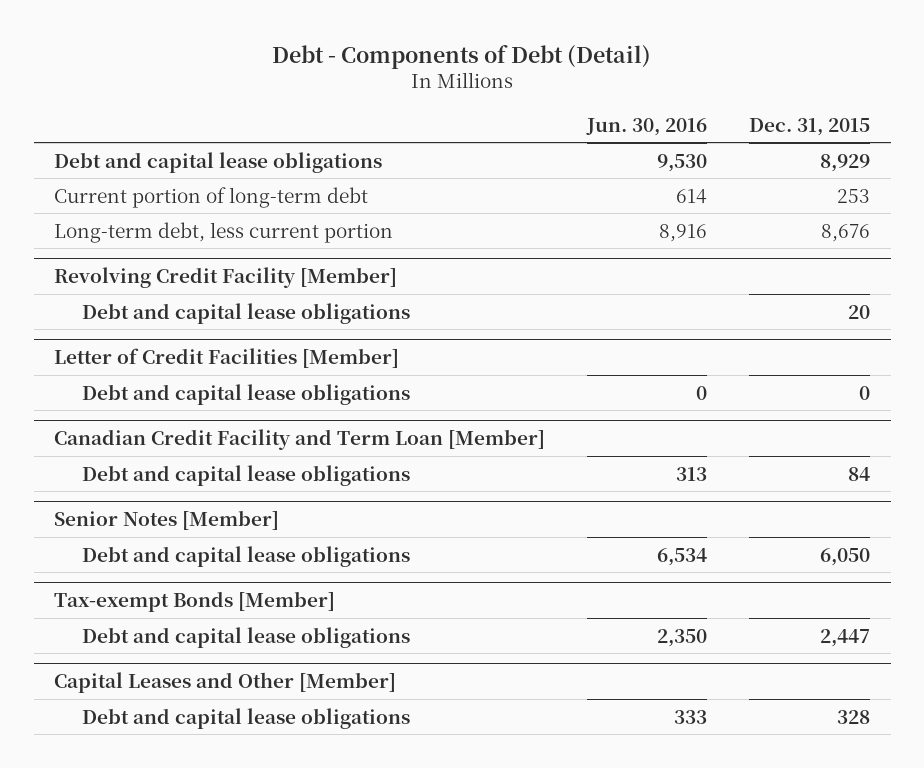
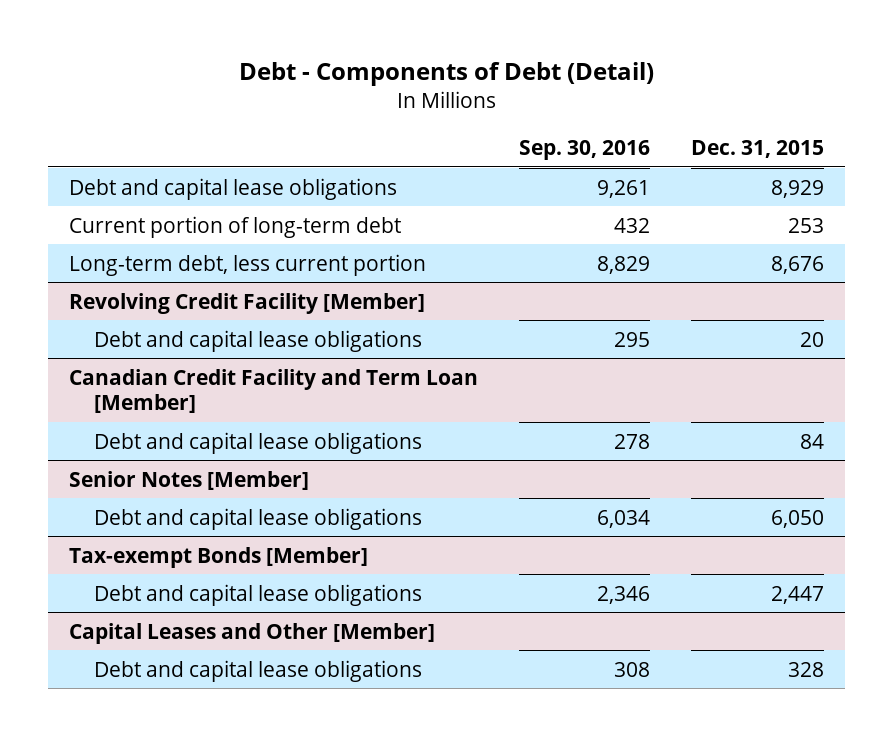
[586,117,708,136] Jun. 30, 2016 -> none
none -> [519,139,651,160] Sep. 30, 2016
[54,348,400,369] Letter of Credit Facilities [Member] -> none
[81,383,410,405] Debt and capital lease obligations -> none

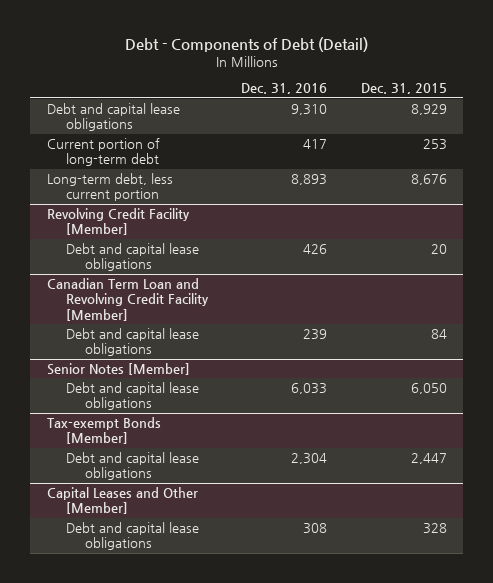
[519,139,651,160] Sep. 30, 2016 -> none
none -> [241,83,328,95] Dec. 31, 2016
[68,368,478,414] Canadian Credit Facility and Term Loan [Member] -> [46,277,209,321] Canadian Term Loan and Revolving Credit Facility [Member]

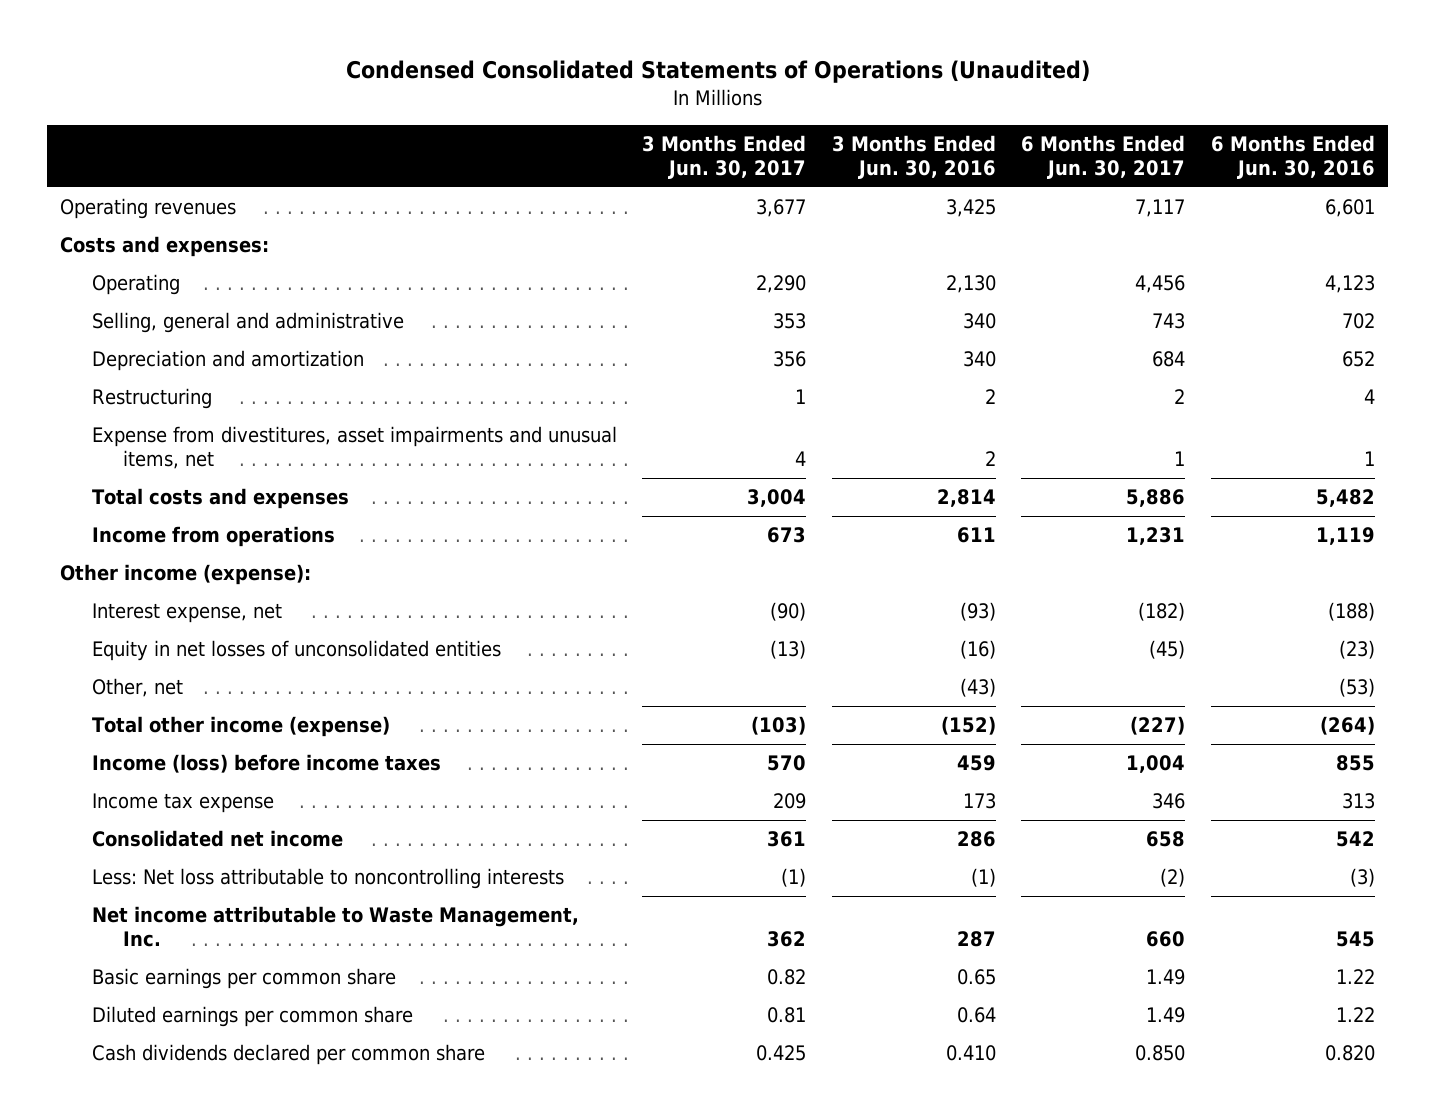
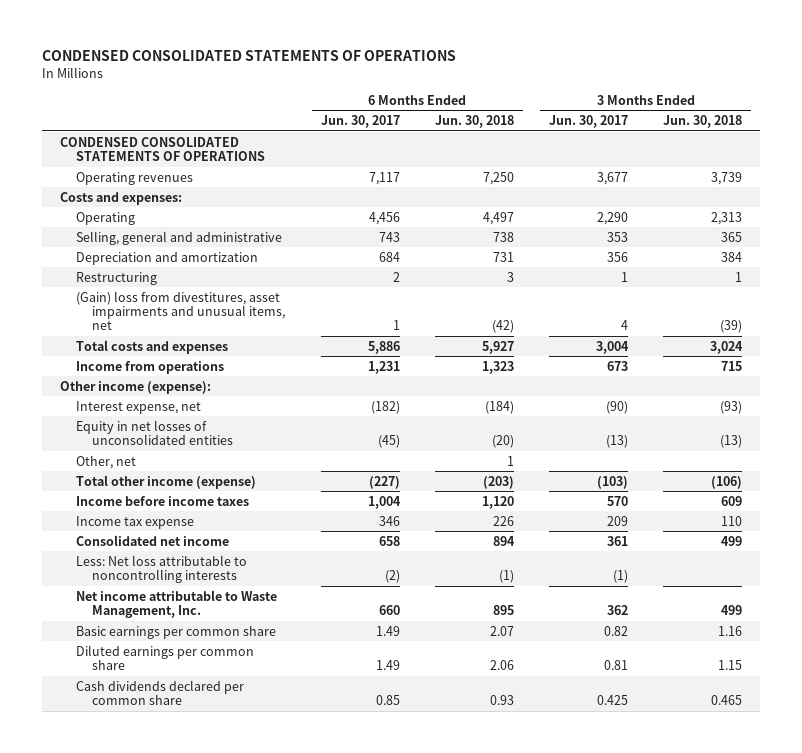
[345,60,1090,84] Condensed Consolidated Statements of Operations (Unaudited) -> [42,50,457,62] CONDENSED CONSOLIDATED STATEMENTS OF OPERATIONS
[831,134,996,179] 3 Months Ended Jun. 30, 2016 -> none
[1210,134,1375,179] 6 Months Ended Jun. 30, 2016 -> none
none -> [434,115,514,129] Jun. 30, 2018
none -> [663,115,743,129] Jun. 30, 2018
none -> [59,136,266,162] CONDENSED CONSOLIDATED STATEMENTS OF OPERATIONS
[91,426,617,470] Expense from divestitures, asset impairments and unusual items, net -> [76,290,286,331] (Gain) loss from divestitures, asset impairments and unusual items, net
[91,754,441,774] Income (loss) before income taxes -> [76,495,250,506] Income before income taxes
[1135,1045,1186,1062] 0.850 -> [375,695,400,706] 0.85

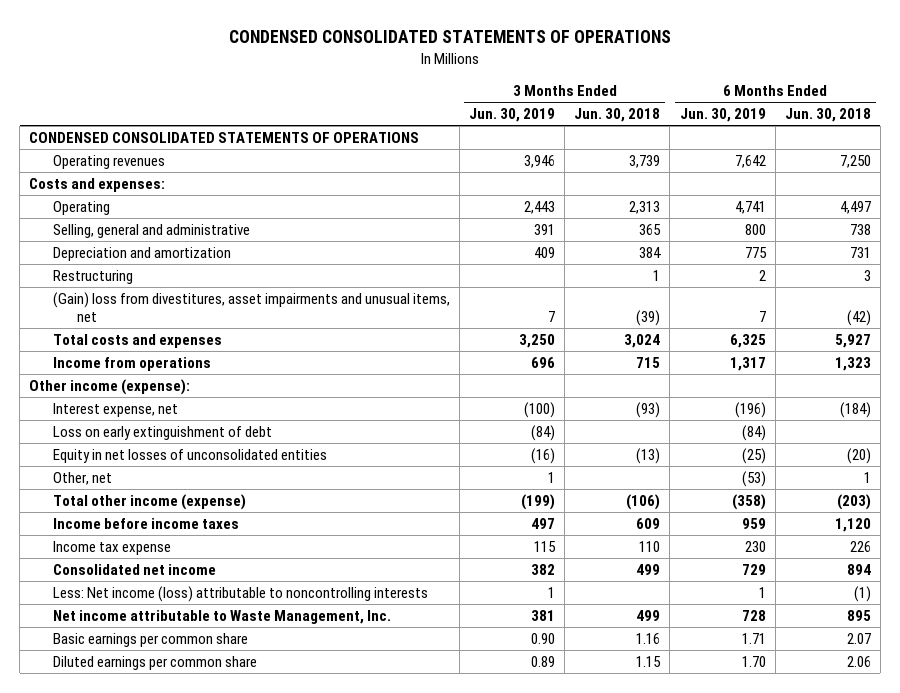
[320,115,400,129] Jun. 30, 2017 -> none
[549,115,629,129] Jun. 30, 2017 -> none
none -> [469,107,556,122] Jun. 30, 2019
none -> [679,107,766,122] Jun. 30, 2019
none -> [52,425,272,440] Loss on early extinguishment of debt
[76,554,248,584] Less: Net loss attributable to noncontrolling interests -> [52,585,428,602] Less: Net income (loss) attributable to noncontrolling interests
[76,679,245,706] Cash dividends declared per common share -> none

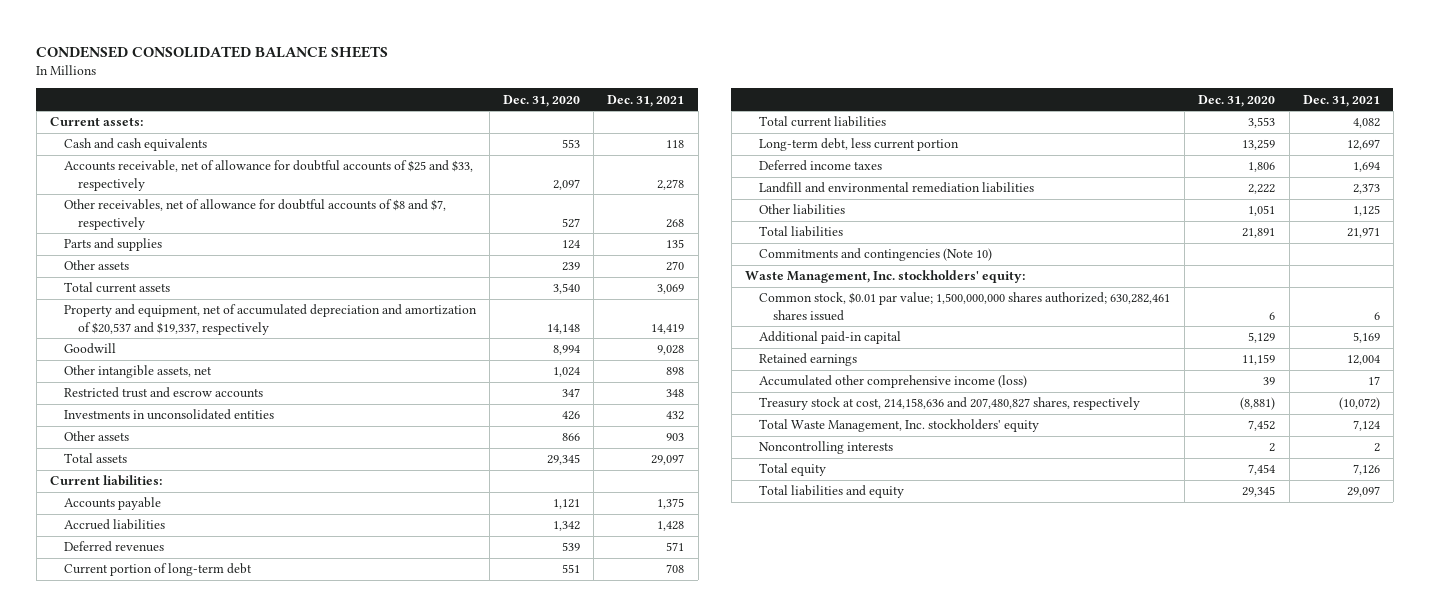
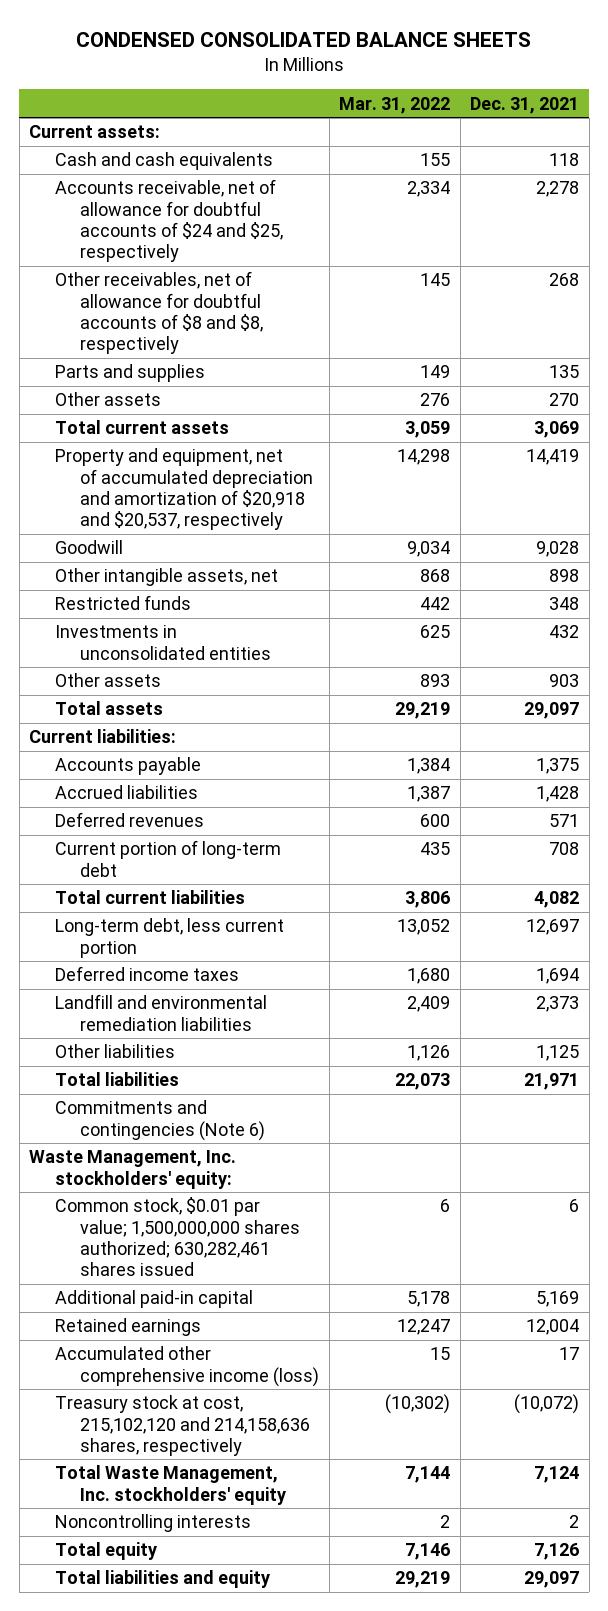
[503,94,581,107] Dec. 31, 2020 -> none
none -> [339,96,451,114] Mar. 31, 2022
[63,160,473,191] Accounts receivable, net of allowance for doubtful accounts of $25 and $33, respectively -> [54,179,284,263] Accounts receivable, net of allowance for doubtful accounts of $24 and $25, respectively
[63,199,446,230] Other receivables, net of allowance for doubtful accounts of $8 and $7, respectively -> [54,271,264,355] Other receivables, net of allowance for doubtful accounts of $8 and $8, respectively
[63,304,477,335] Property and equipment, net of accumulated depreciation and amortization of $20,537 and $19,337, respectively -> [54,448,314,531] Property and equipment, net of accumulated depreciation and amortization of $20,918 and $20,537, respectively
[63,387,263,399] Restricted trust and escrow accounts -> [54,595,191,611] Restricted funds
[759,248,993,262] Commitments and contingencies (Note 10) -> [54,1100,266,1141] Commitments and contingencies (Note 6)
[759,397,1141,411] Treasury stock at cost, 214,158,636 and 207,480,827 shares, respectively -> [54,1395,311,1456] Treasury stock at cost, 215,102,120 and 214,158,636 shares, respectively

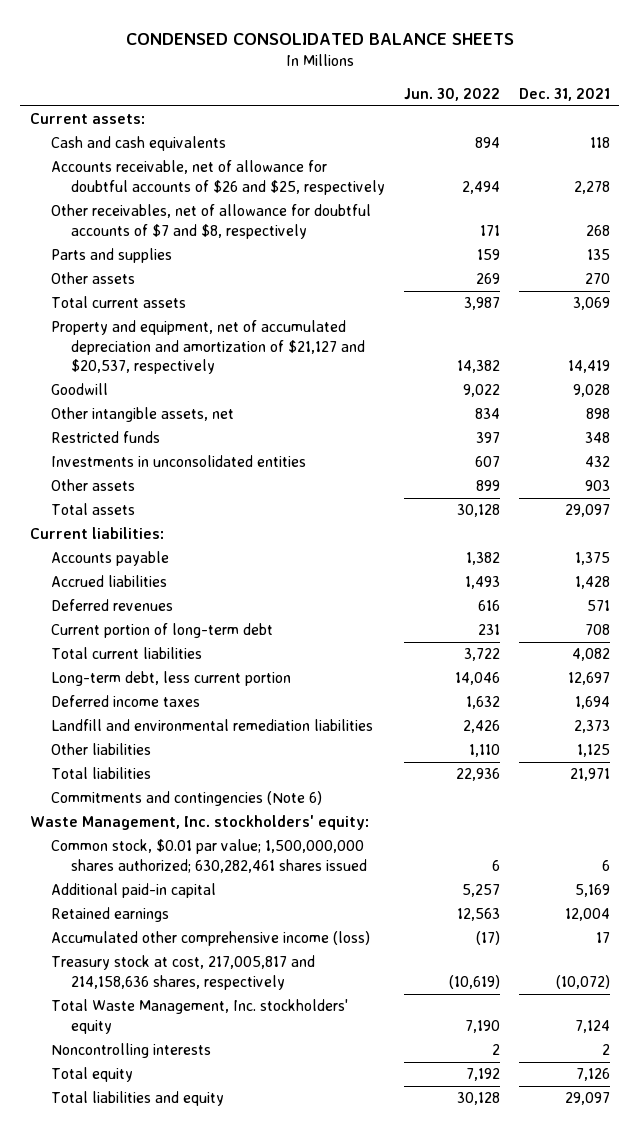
[339,96,451,114] Mar. 31, 2022 -> none
none -> [403,88,500,102] Jun. 30, 2022
[54,179,284,263] Accounts receivable, net of allowance for doubtful accounts of $24 and $25, respectively -> [50,160,386,195] Accounts receivable, net of allowance for doubtful accounts of $26 and $25, respectively
[54,271,264,355] Other receivables, net of allowance for doubtful accounts of $8 and $8, respectively -> [50,204,371,239] Other receivables, net of allowance for doubtful accounts of $7 and $8, respectively
[54,448,314,531] Property and equipment, net of accumulated depreciation and amortization of $20,918 and $20,537, respectively -> [50,320,366,375] Property and equipment, net of accumulated depreciation and amortization of $21,127 and $20,537, respectively
[54,1395,311,1456] Treasury stock at cost, 215,102,120 and 214,158,636 shares, respectively -> [50,955,315,990] Treasury stock at cost, 217,005,817 and 214,158,636 shares, respectively

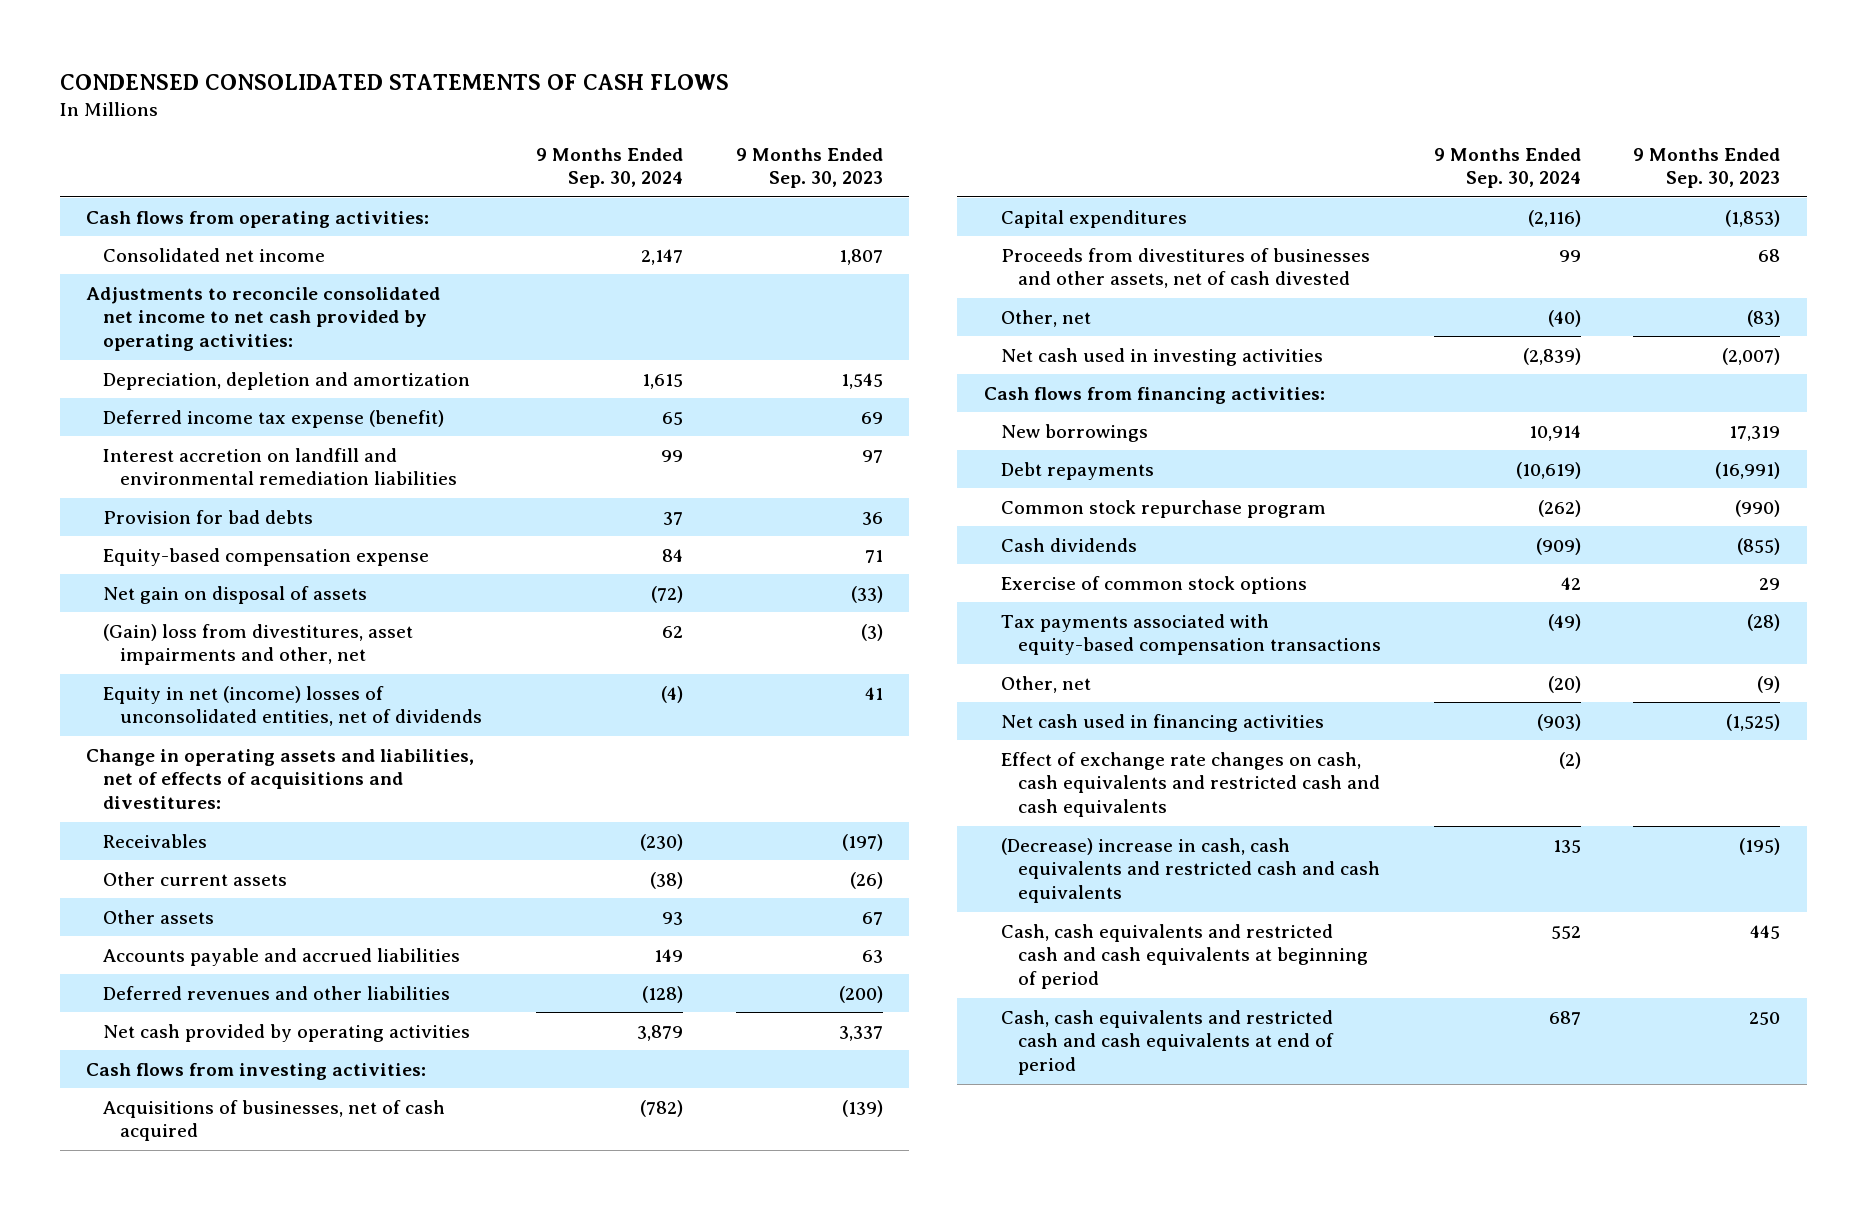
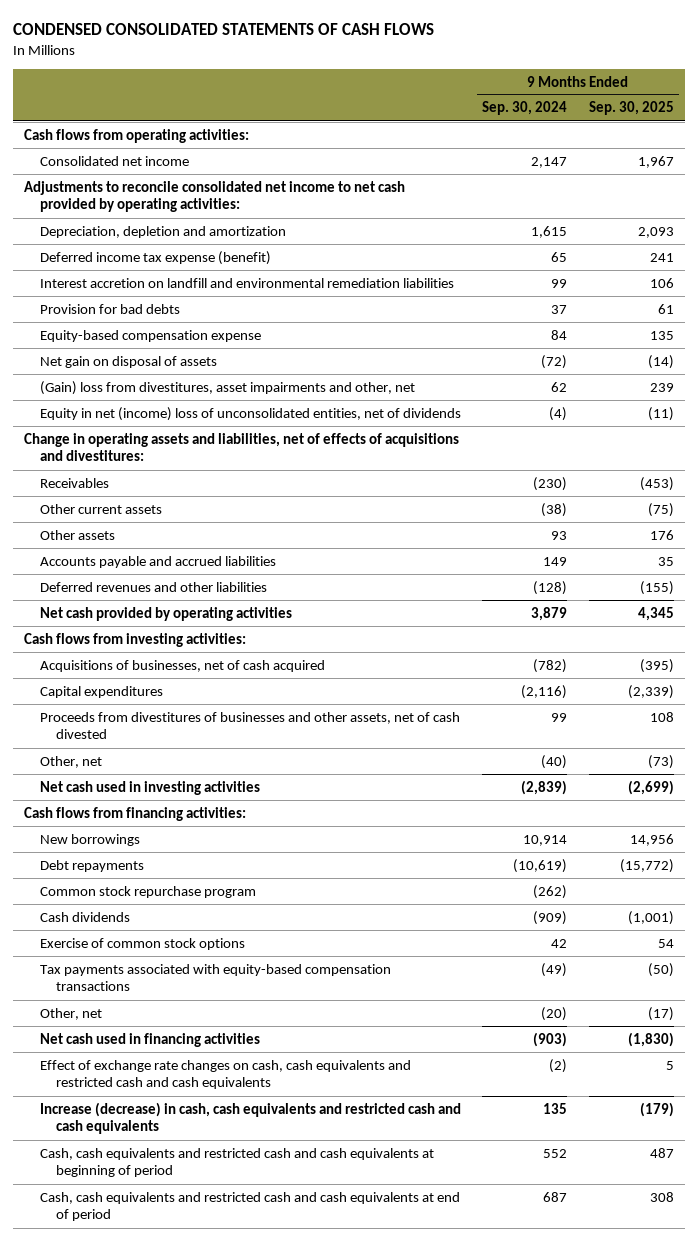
[735,147,883,189] 9 Months Ended Sep. 30, 2023 -> none
none -> [588,101,674,116] Sep. 30, 2025
[103,685,483,727] Equity in net (income) losses of unconsolidated entities, net of dividends -> [39,406,461,421] Equity in net (income) loss of unconsolidated entities, net of dividends
[1000,837,1381,903] (Decrease) increase in cash, cash equivalents and restricted cash and cash equivalents -> [39,1101,461,1135] Increase (decrease) in cash, cash equivalents and restricted cash and cash equivalents

